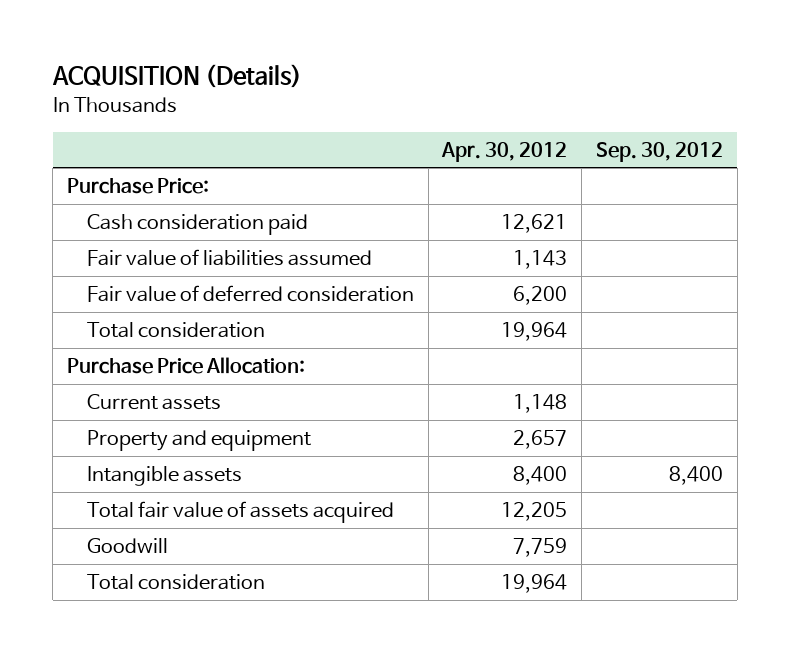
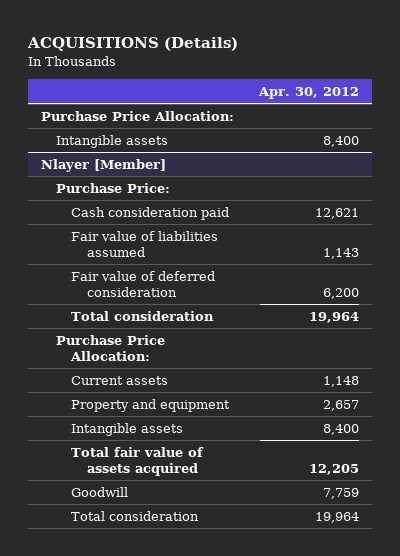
[51,64,302,89] ACQUISITION (Details) -> [26,37,238,52] ACQUISITIONS (Details)
[595,141,723,162] Sep. 30, 2012 -> none
none -> [40,110,234,121] Purchase Price Allocation:
none -> [56,134,169,148] Intangible assets
none -> [40,158,166,172] Nlayer [Member]

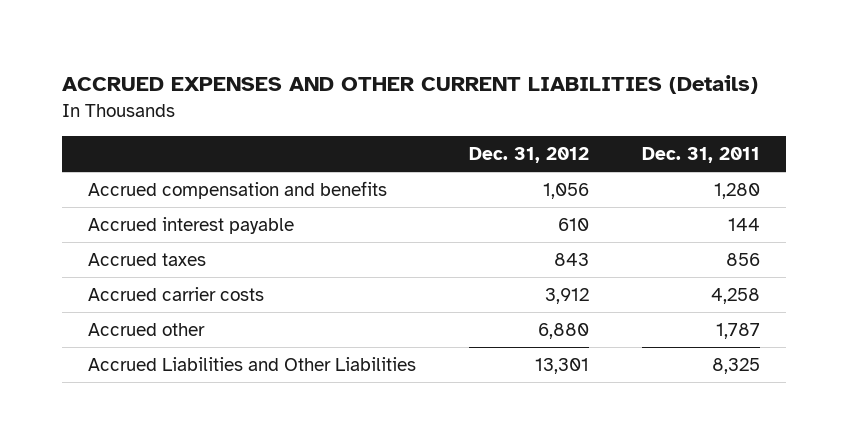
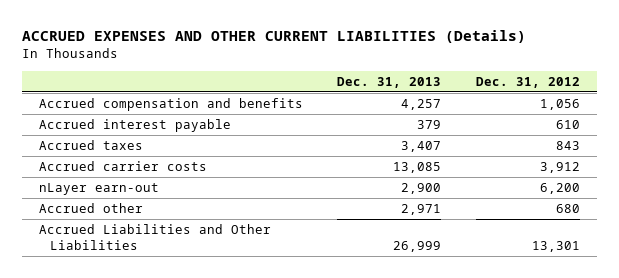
[641,147,760,164] Dec. 31, 2011 -> none
none -> [337,76,442,88] Dec. 31, 2013
none -> [38,183,159,196] nLayer earn-out
[538,323,590,340] 6,880 -> [555,204,580,214] 680

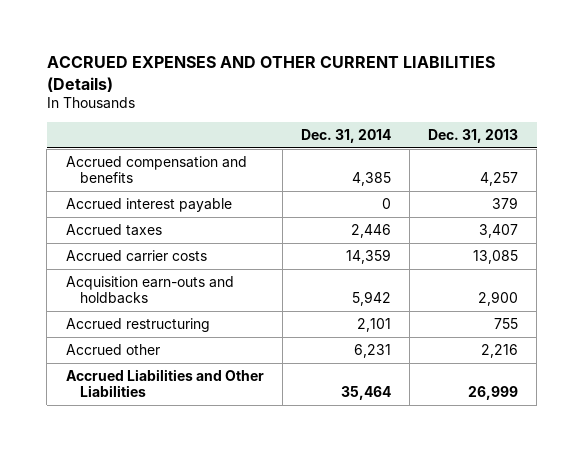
[475,76,580,88] Dec. 31, 2012 -> none
none -> [300,129,391,144] Dec. 31, 2014
[38,183,159,196] nLayer earn-out -> [65,275,234,304] Acquisition earn-outs and holdbacks
none -> [65,317,210,332] Accrued restructuring
[401,204,442,216] 2,971 -> [480,343,518,358] 2,216

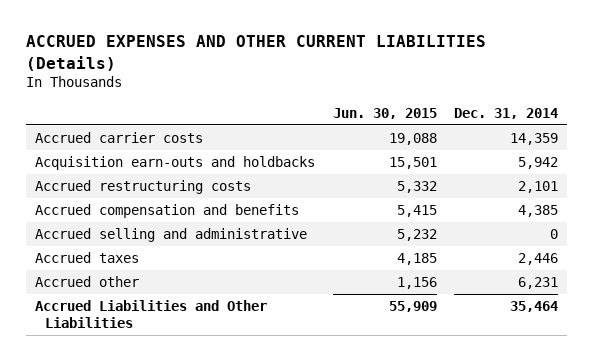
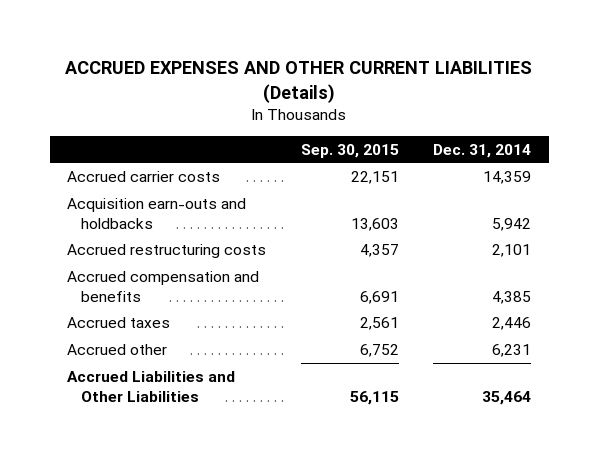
[332,107,437,119] Jun. 30, 2015 -> none
none -> [300,143,399,158] Sep. 30, 2015
[34,227,307,242] Accrued selling and administrative -> none

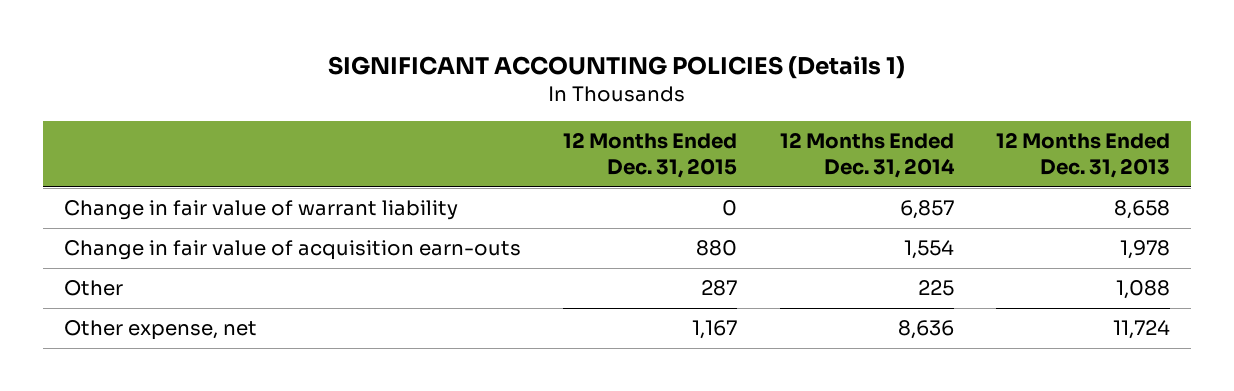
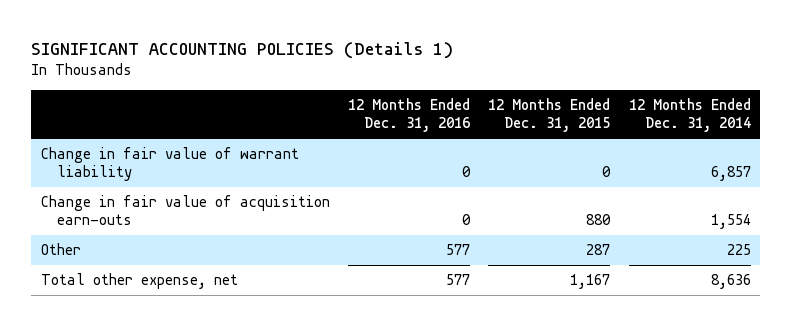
[996,132,1171,178] 12 Months Ended Dec. 31, 2013 -> none
none -> [347,98,470,133] 12 Months Ended Dec. 31, 2016
[63,320,257,341] Other expense, net -> [40,273,238,290] Total other expense, net

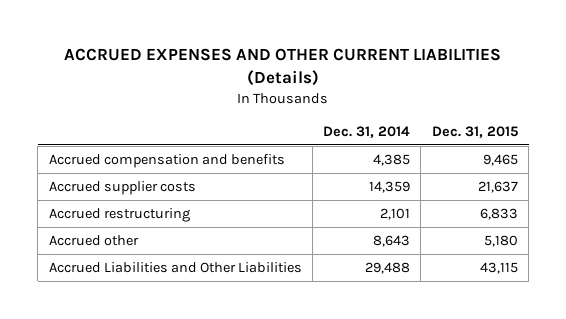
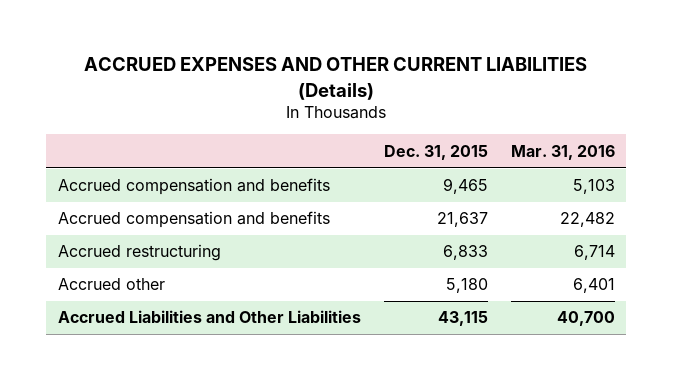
[323,125,411,138] Dec. 31, 2014 -> none
none -> [510,144,615,160] Mar. 31, 2016
[48,181,196,196] Accrued supplier costs -> [57,211,330,229] Accrued compensation and benefits

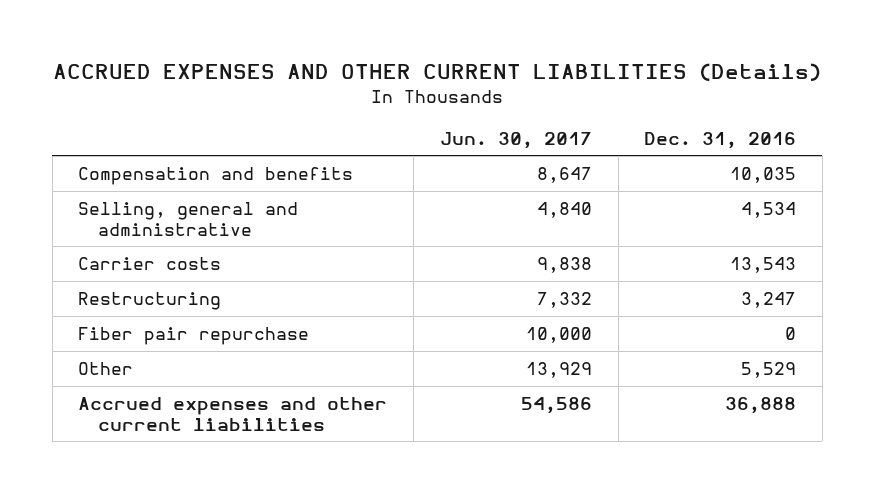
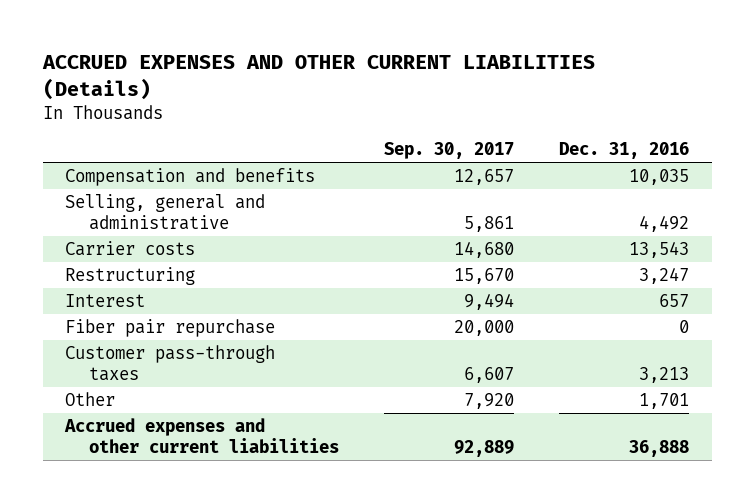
[439,131,592,149] Jun. 30, 2017 -> none
none -> [384,141,515,159] Sep. 30, 2017
[741,201,797,218] 4,534 -> [639,215,690,233] 4,492
none -> [65,294,146,308] Interest
none -> [65,345,276,382] Customer pass-through taxes
[741,361,797,378] 5,529 -> [639,393,690,410] 1,701

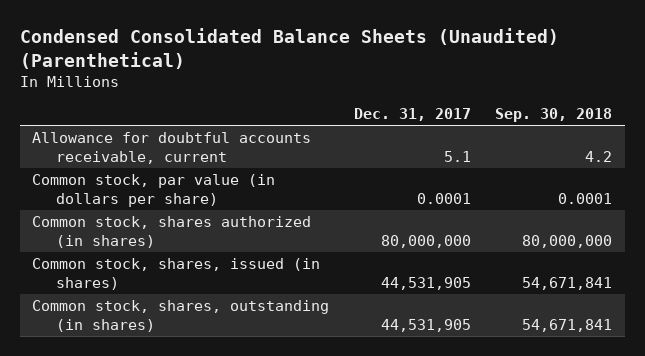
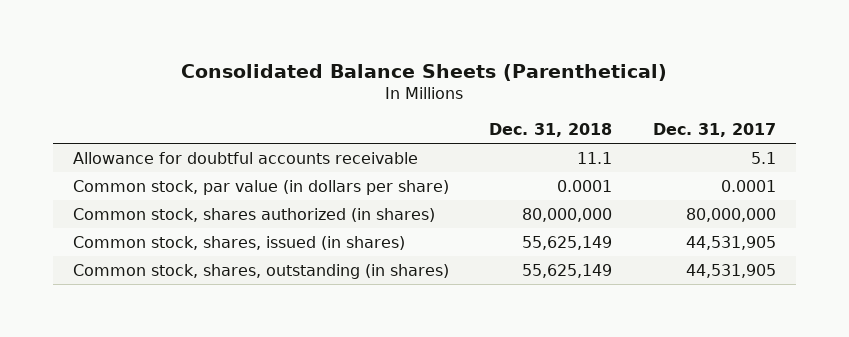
[19,28,559,69] Condensed Consolidated Balance Sheets (Unaudited) (Parenthetical) -> [181,63,668,81] Consolidated Balance Sheets (Parenthetical)
[495,108,613,123] Sep. 30, 2018 -> none
none -> [489,123,613,138] Dec. 31, 2018
[32,132,312,165] Allowance for doubtful accounts receivable, current -> [72,151,418,164] Allowance for doubtful accounts receivable

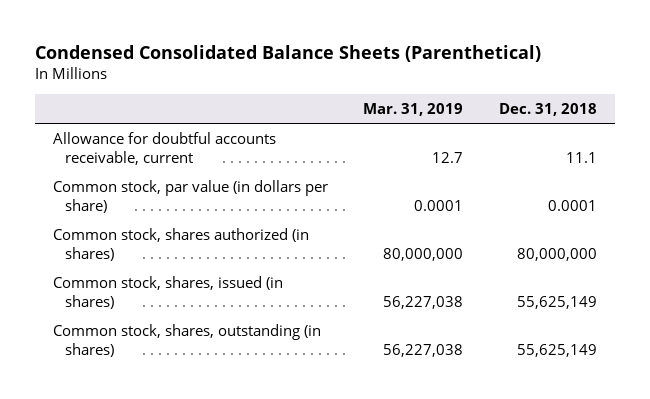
[181,63,668,81] Consolidated Balance Sheets (Parenthetical) -> [35,44,542,62] Condensed Consolidated Balance Sheets (Parenthetical)
[653,123,777,138] Dec. 31, 2017 -> none
none -> [363,103,464,117] Mar. 31, 2019
[72,151,418,164] Allowance for doubtful accounts receivable -> [53,131,277,165] Allowance for doubtful accounts receivable, current

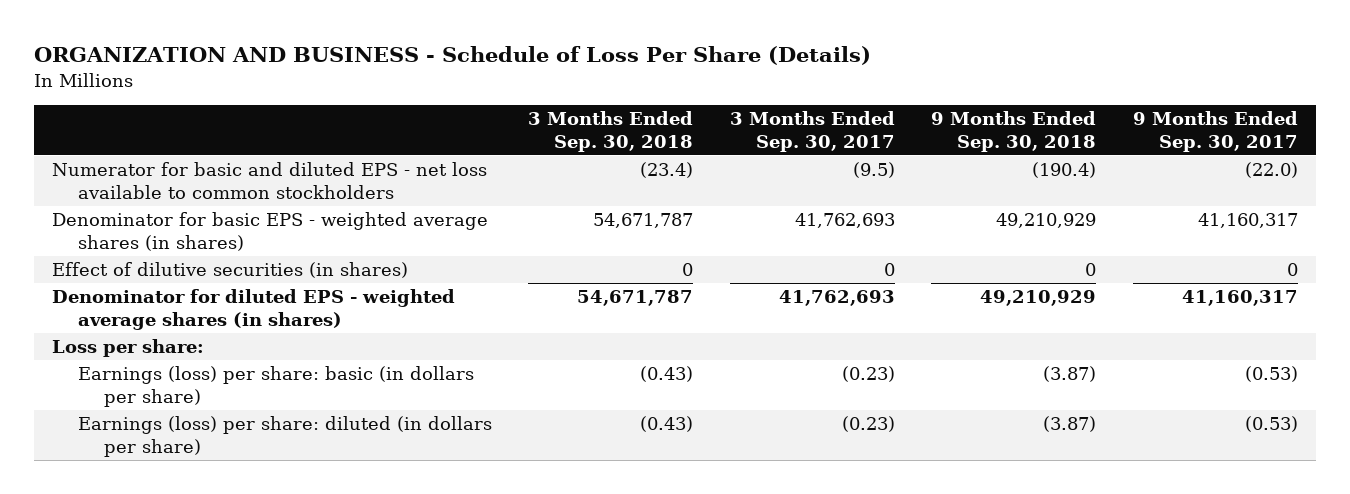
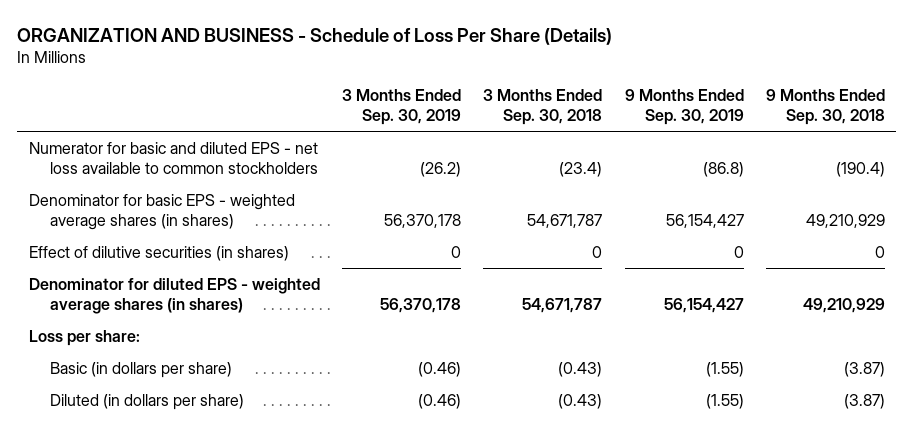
[729,111,895,152] 3 Months Ended Sep. 30, 2017 -> none
[1132,111,1298,152] 9 Months Ended Sep. 30, 2017 -> none
none -> [341,88,461,126] 3 Months Ended Sep. 30, 2019
none -> [624,88,744,126] 9 Months Ended Sep. 30, 2019
[78,366,475,407] Earnings (loss) per share: basic (in dollars per share) -> [50,361,233,378] Basic (in dollars per share)
[78,416,493,457] Earnings (loss) per share: diluted (in dollars per share) -> [50,393,245,410] Diluted (in dollars per share)

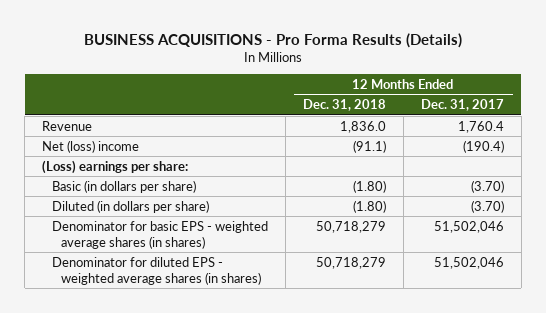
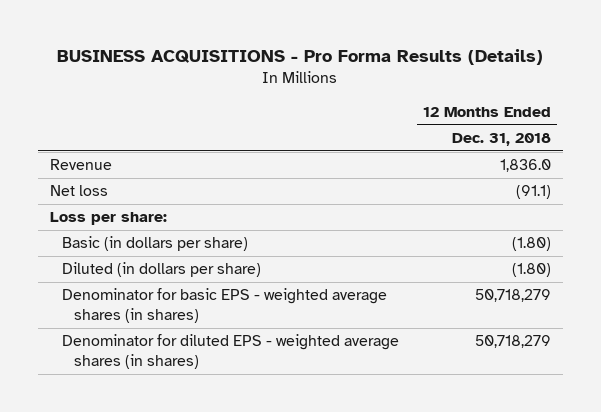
[420,98,504,111] Dec. 31, 2017 -> none
[42,139,140,153] Net (loss) income -> [49,185,108,197] Net loss
[42,159,189,174] (Loss) earnings per share: -> [49,212,167,226] Loss per share:

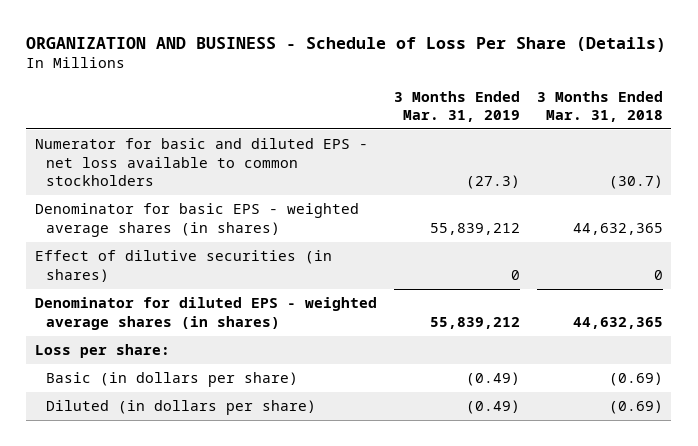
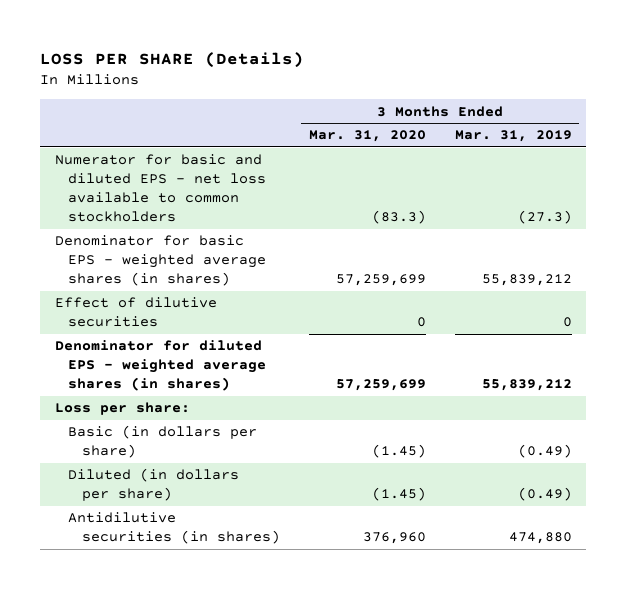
[26,36,667,52] ORGANIZATION AND BUSINESS - Schedule of Loss Per Share (Details) -> [40,51,305,68] LOSS PER SHARE (Details)
[536,90,663,122] 3 Months Ended Mar. 31, 2018 -> none
none -> [308,130,426,143] Mar. 31, 2020
[34,250,332,282] Effect of dilutive securities (in shares) -> [54,297,217,328] Effect of dilutive securities
none -> [68,512,280,545] Antidilutive securities (in shares)

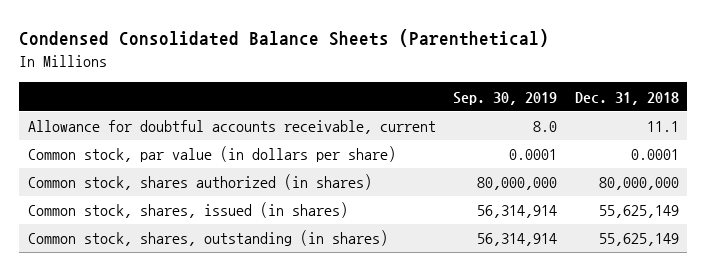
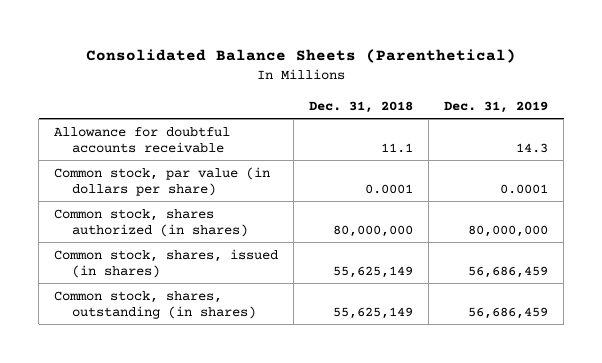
[19,29,550,48] Condensed Consolidated Balance Sheets (Parenthetical) -> [86,49,517,64] Consolidated Balance Sheets (Parenthetical)
[453,91,558,105] Sep. 30, 2019 -> none
none -> [444,100,549,113] Dec. 31, 2019
[28,120,437,135] Allowance for doubtful accounts receivable, current -> [54,126,231,153] Allowance for doubtful accounts receivable

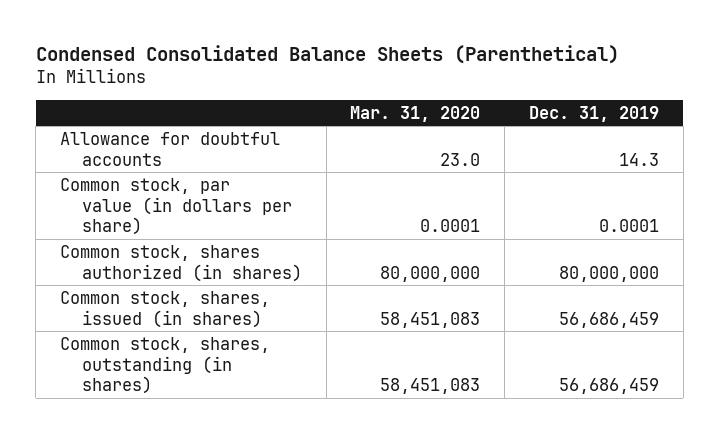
[86,49,517,64] Consolidated Balance Sheets (Parenthetical) -> [35,45,619,65] Condensed Consolidated Balance Sheets (Parenthetical)
[309,100,414,113] Dec. 31, 2018 -> none
none -> [350,105,481,122] Mar. 31, 2020
[54,126,231,153] Allowance for doubtful accounts receivable -> [60,131,281,166] Allowance for doubtful accounts

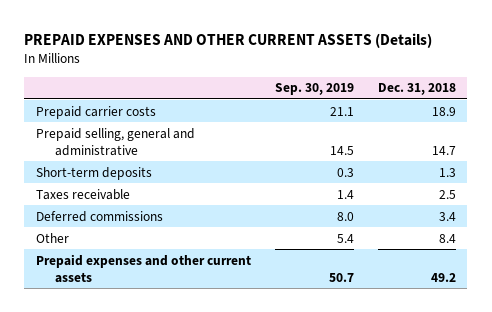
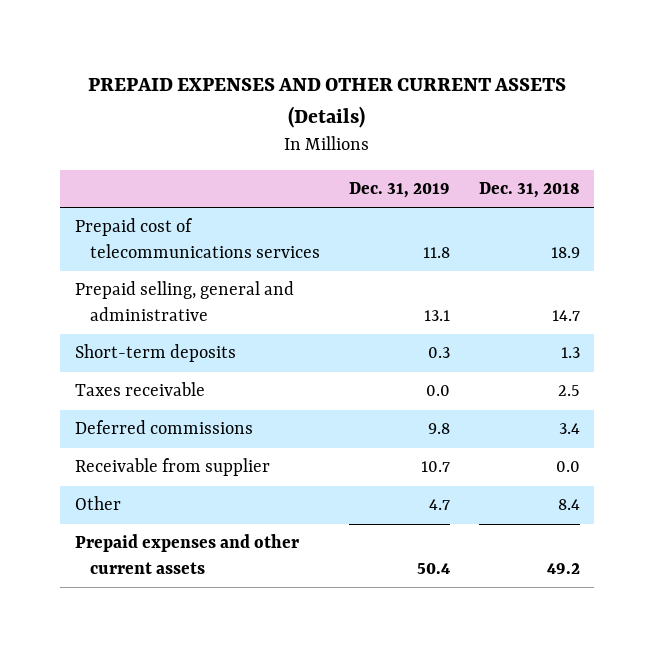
[274,83,354,96] Sep. 30, 2019 -> none
none -> [348,182,450,199] Dec. 31, 2019
[36,105,157,119] Prepaid carrier costs -> [74,218,320,259] Prepaid cost of telecommunications services
none -> [74,458,270,477] Receivable from supplier

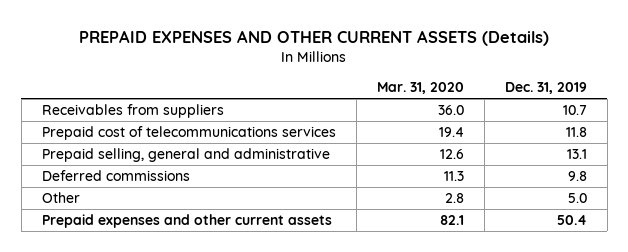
[478,182,580,199] Dec. 31, 2018 -> none
none -> [376,82,464,95] Mar. 31, 2020
none -> [41,103,224,118] Receivables from suppliers
[74,344,236,363] Short-term deposits -> none
[74,382,205,397] Taxes receivable -> none
[74,458,270,477] Receivable from supplier -> none
[428,499,450,511] 4.7 -> [567,192,587,203] 5.0

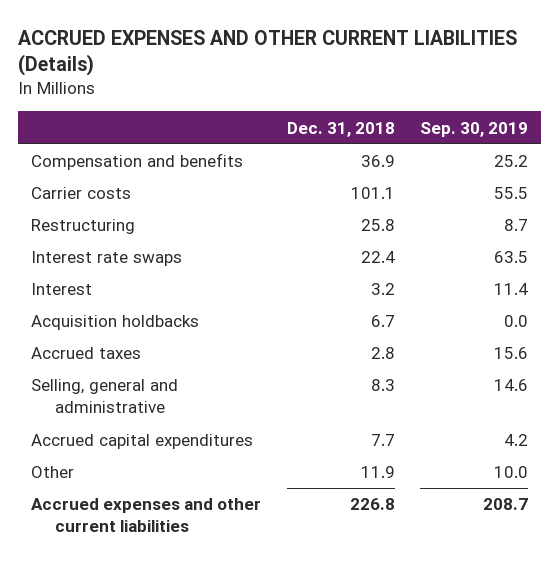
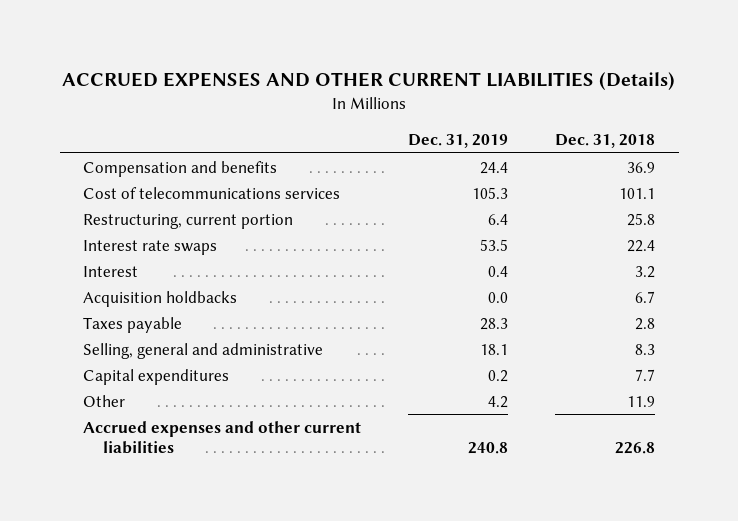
[420,121,529,137] Sep. 30, 2019 -> none
none -> [408,134,509,149] Dec. 31, 2019
[31,187,132,200] Carrier costs -> [83,186,341,199] Cost of telecommunications services
[31,219,136,235] Restructuring -> [83,213,294,229] Restructuring, current portion
[31,347,142,360] Accrued taxes -> none
none -> [83,316,183,333] Taxes payable
[31,434,254,450] Accrued capital expenditures -> [83,368,230,385] Capital expenditures

